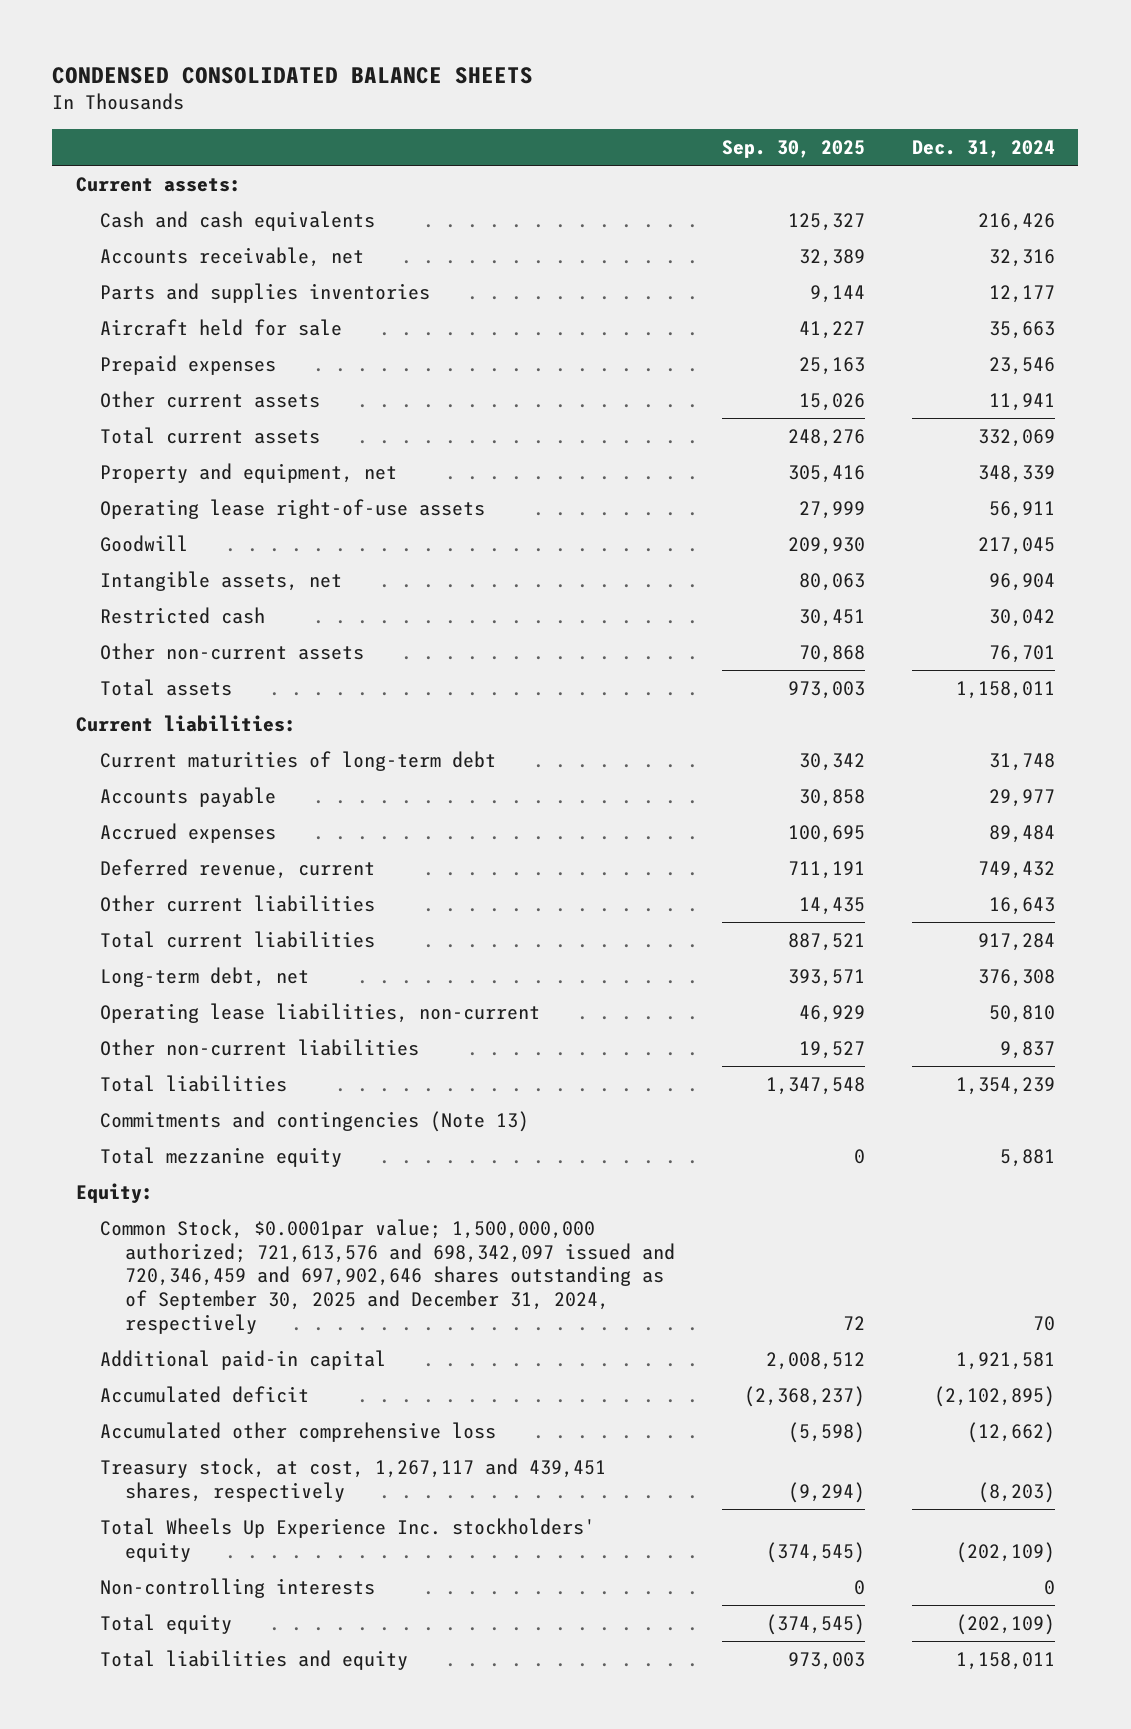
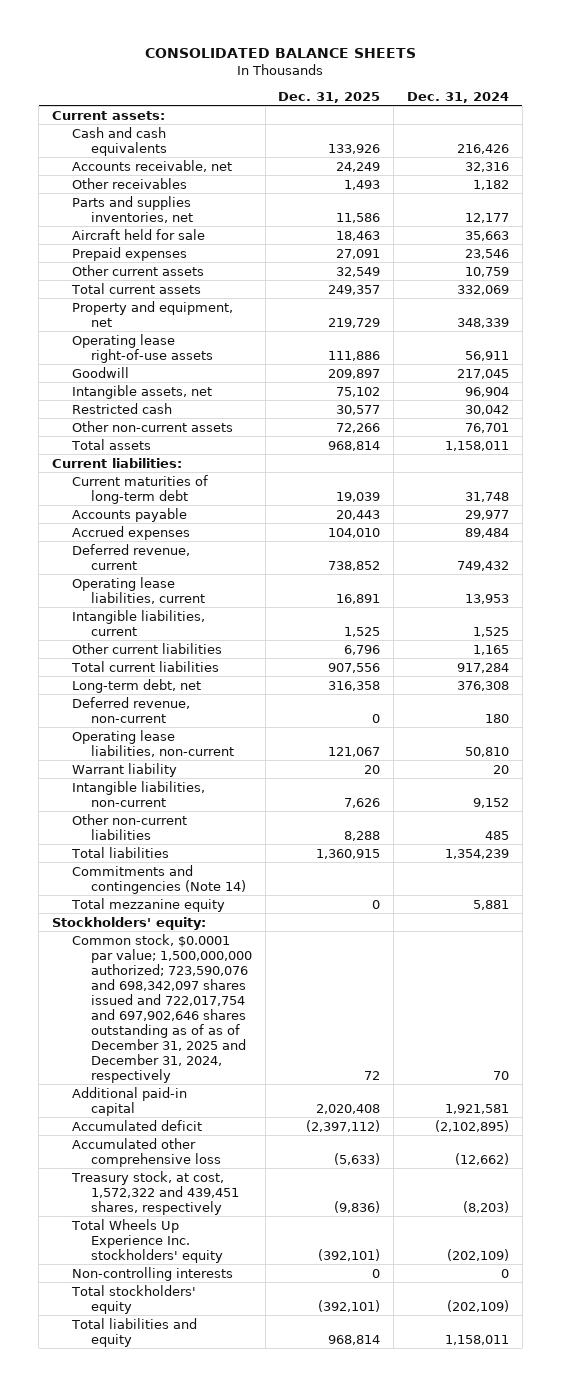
[52,66,534,84] CONDENSED CONSOLIDATED BALANCE SHEETS -> [145,48,417,59] CONSOLIDATED BALANCE SHEETS
[721,139,865,158] Sep. 30, 2025 -> none
none -> [278,91,381,103] Dec. 31, 2025
none -> [71,177,187,189] Other receivables
[100,282,431,303] Parts and supplies inventories -> [71,195,193,223] Parts and supplies inventories, net
[988,392,1055,411] 11,941 -> [464,266,509,277] 10,759
none -> [71,576,205,604] Operating lease liabilities, current
none -> [71,609,205,636] Intangible liabilities, current
[988,896,1055,915] 16,643 -> [472,644,509,655] 1,165
none -> [71,696,190,723] Deferred revenue, non-current
none -> [71,762,177,777] Warrant liability
none -> [71,780,205,807] Intangible liabilities, non-current
[999,1040,1055,1059] 9,837 -> [484,830,509,840] 485
[100,1110,530,1132] Commitments and contingencies (Note 13) -> [71,864,246,894] Commitments and contingencies (Note 14)
[75,1182,153,1203] Equity: -> [52,916,207,930] Stockholders' equity:
[100,1218,675,1334] Common Stock, $0.0001par value; 1,500,000,000 authorized; 721,613,576 and 698,342,097 issued and 720,346,459 and 697,902,646 shares outstanding as of September 30, 2025 and December 31, 2024, respectively -> [71,933,252,1083] Common stock, $0.0001 par value; 1,500,000,000 authorized; 723,590,076 and 698,342,097 shares issued and 722,017,754 and 697,902,646 shares outstanding as of as of December 31, 2025 and December 31, 2024, respectively
[100,1457,607,1502] Treasury stock, at cost, 1,267,117 and 439,451 shares, respectively -> [70,1170,239,1215] Treasury stock, at cost, 1,572,322 and 439,451 shares, respectively
[100,1613,233,1634] Total equity -> [70,1284,196,1314] Total stockholders' equity

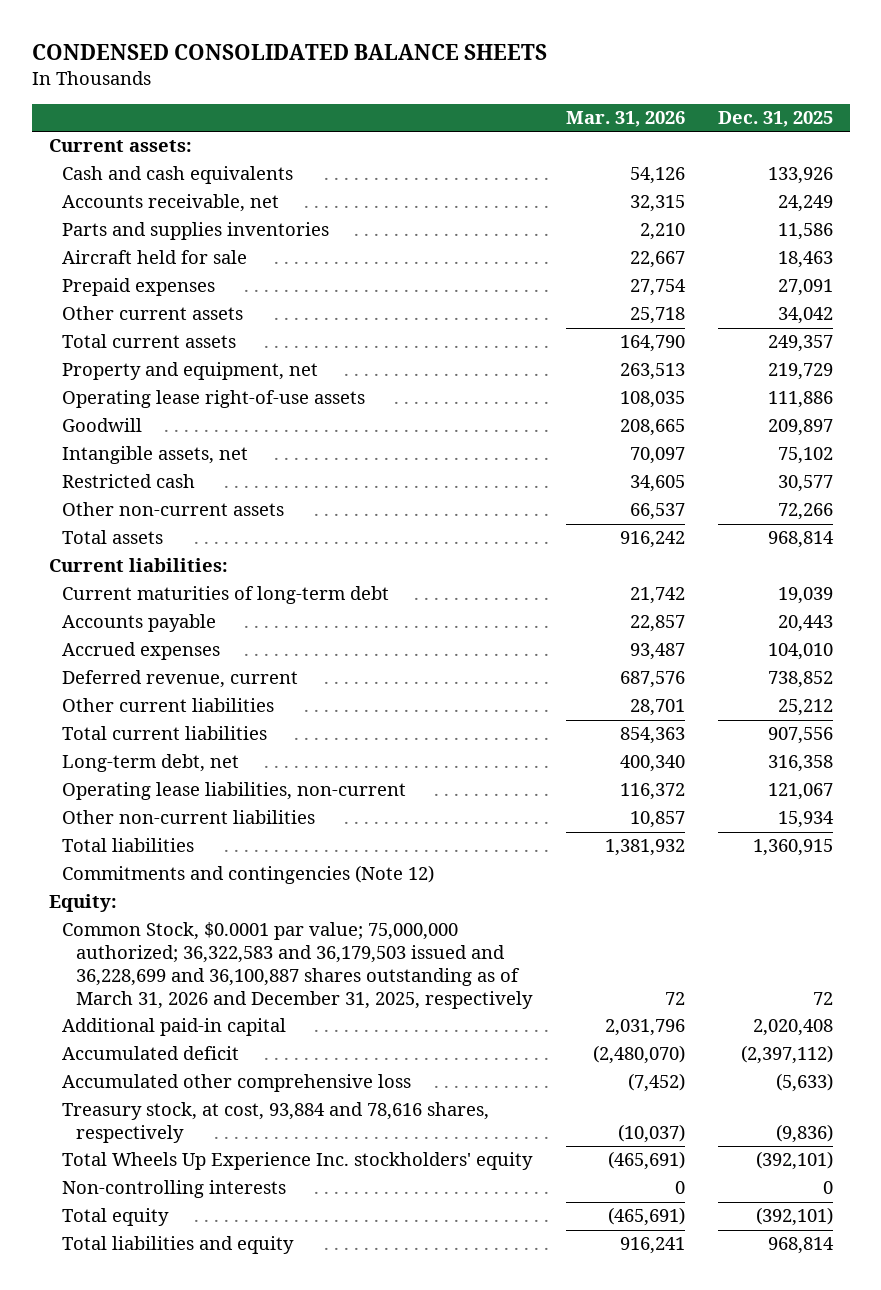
[145,48,417,59] CONSOLIDATED BALANCE SHEETS -> [31,44,547,61] CONDENSED CONSOLIDATED BALANCE SHEETS
[406,91,509,103] Dec. 31, 2024 -> none
none -> [565,111,685,128] Mar. 31, 2026
[71,177,187,189] Other receivables -> none
[71,195,193,223] Parts and supplies inventories, net -> [62,222,330,241] Parts and supplies inventories
[336,266,381,277] 32,549 -> [777,307,833,325] 34,042
[71,576,205,604] Operating lease liabilities, current -> none
[71,609,205,636] Intangible liabilities, current -> none
[344,644,381,655] 6,796 -> [777,699,833,717] 25,212
[71,696,190,723] Deferred revenue, non-current -> none
[71,762,177,777] Warrant liability -> none
[71,780,205,807] Intangible liabilities, non-current -> none
[344,830,381,841] 8,288 -> [777,811,834,829] 15,934
[70,897,225,912] Total mezzanine equity -> none
[71,864,246,894] Commitments and contingencies (Note 14) -> [62,865,435,885] Commitments and contingencies (Note 12)
[52,916,207,930] Stockholders' equity: -> [48,894,117,913] Equity:
[71,933,252,1083] Common stock, $0.0001 par value; 1,500,000,000 authorized; 723,590,076 and 698,342,097 shares issued and 722,017,754 and 697,902,646 shares outstanding as of as of December 31, 2025 and December 31, 2024, respectively -> [62,922,533,1010] Common Stock, $0.0001 par value; 75,000,000 authorized; 36,322,583 and 36,179,503 issued and 36,228,699 and 36,100,887 shares outstanding as of March 31, 2026 and December 31, 2025, respectively
[70,1170,239,1215] Treasury stock, at cost, 1,572,322 and 439,451 shares, respectively -> [62,1102,490,1144] Treasury stock, at cost, 93,884 and 78,616 shares, respectively
[70,1284,196,1314] Total stockholders' equity -> [62,1208,170,1227] Total equity

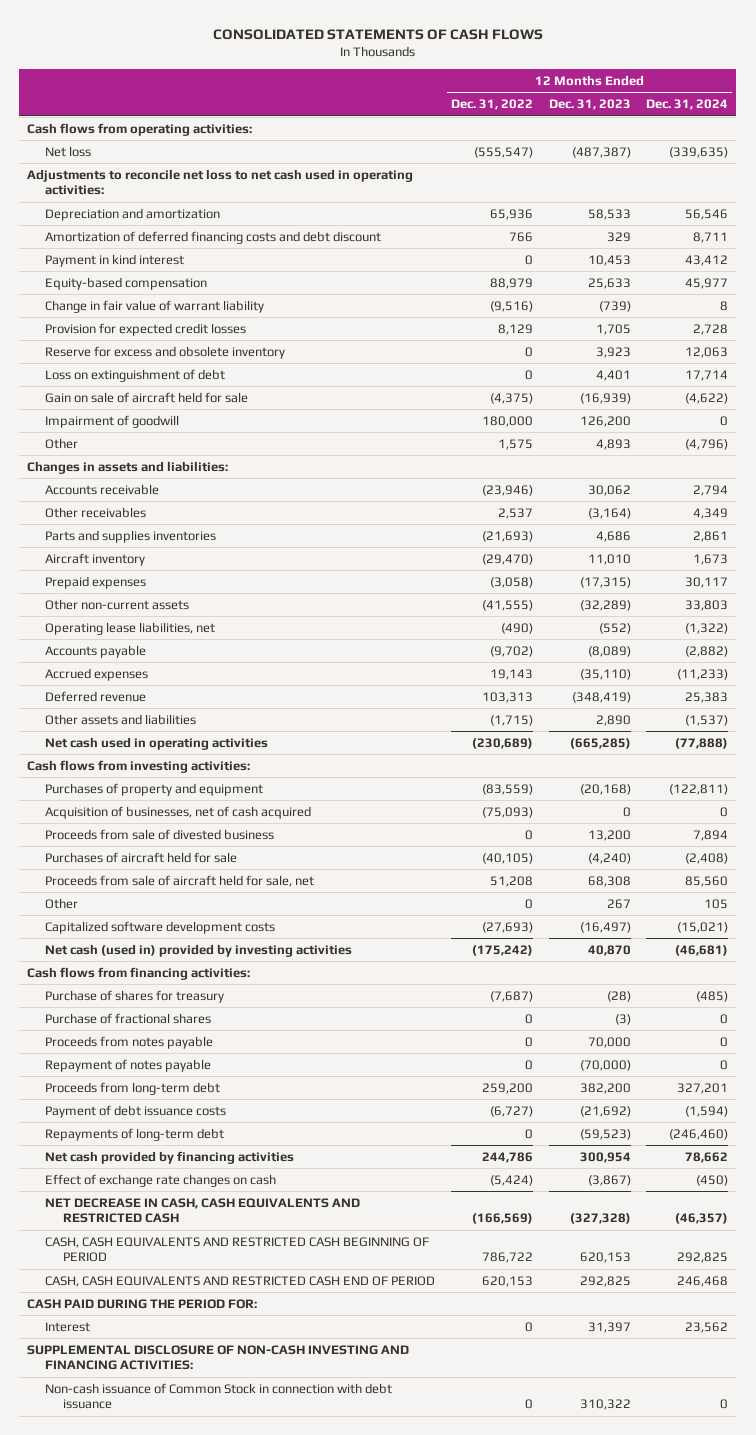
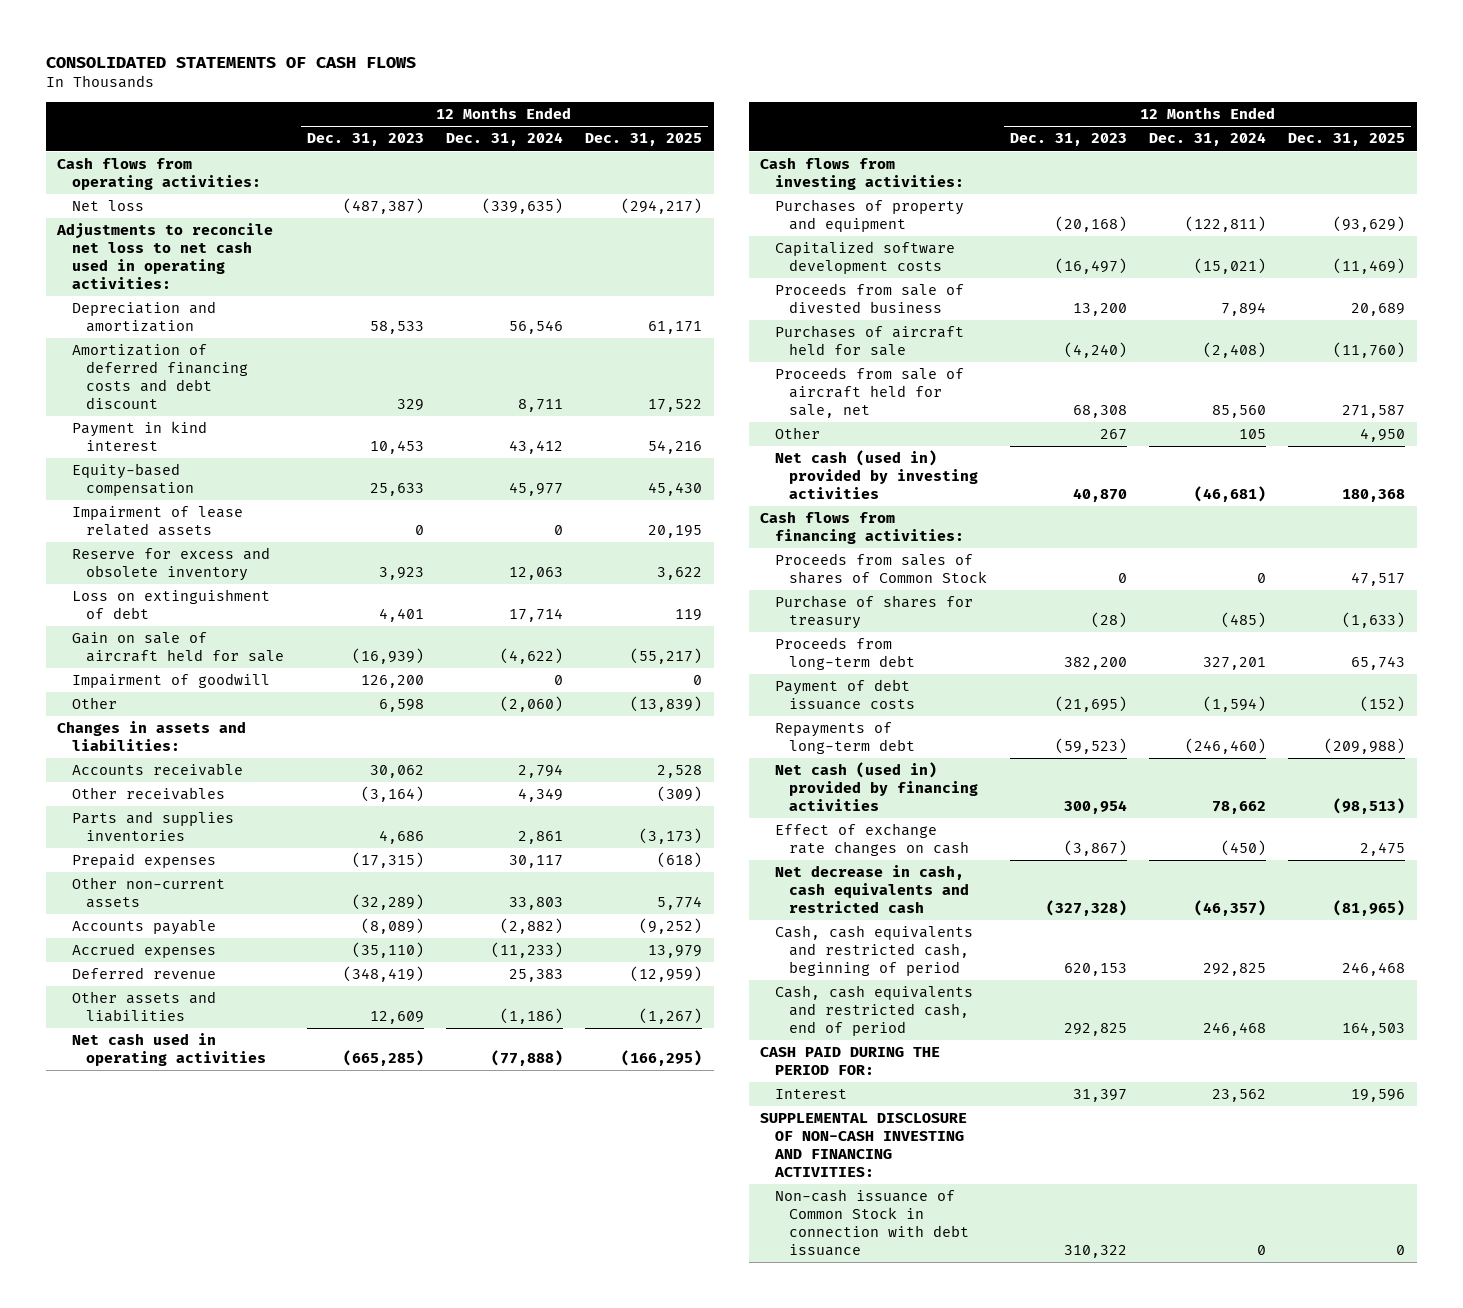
[450,99,533,111] Dec. 31, 2022 -> none
none -> [585,133,703,147] Dec. 31, 2025
[45,299,265,313] Change in fair value of warrant liability -> none
[45,322,247,336] Provision for expected credit losses -> none
none -> [71,506,243,537] Impairment of lease related assets
[595,438,631,450] 4,893 -> [378,699,424,713] 6,598
[685,438,729,450] (4,796) -> [499,696,563,713] (2,060)
[45,552,146,566] Aircraft inventory -> none
[45,621,216,635] Operating lease liabilities, net -> none
[595,714,631,726] 2,890 -> [369,1011,424,1025] 12,609
[685,714,729,726] (1,537) -> [499,1008,563,1025] (1,186)
[45,805,312,819] Acquisition of businesses, net of cash acquired -> none
[45,920,276,934] Capitalized software development costs -> [774,241,955,275] Capitalized software development costs
none -> [774,553,988,585] Proceeds from sales of shares of Common Stock
[45,1012,212,1024] Purchase of fractional shares -> none
[45,1035,214,1049] Proceeds from notes payable -> none
[45,1058,212,1072] Repayment of notes payable -> none
[579,1105,631,1117] (21,692) -> [1054,696,1127,713] (21,695)
[45,1150,295,1164] Net cash provided by financing activities -> [774,762,979,812] Net cash (used in) provided by financing activities
[45,1197,361,1224] NET DECREASE IN CASH, CASH EQUIVALENTS AND RESTRICTED CASH -> [774,865,970,914] Net decrease in cash, cash equivalents and restricted cash
[45,1236,430,1263] CASH, CASH EQUIVALENTS AND RESTRICTED CASH BEGINNING OF PERIOD -> [774,925,973,977] Cash, cash equivalents and restricted cash, beginning of period
[45,1275,436,1287] CASH, CASH EQUIVALENTS AND RESTRICTED CASH END OF PERIOD -> [774,985,973,1037] Cash, cash equivalents and restricted cash, end of period

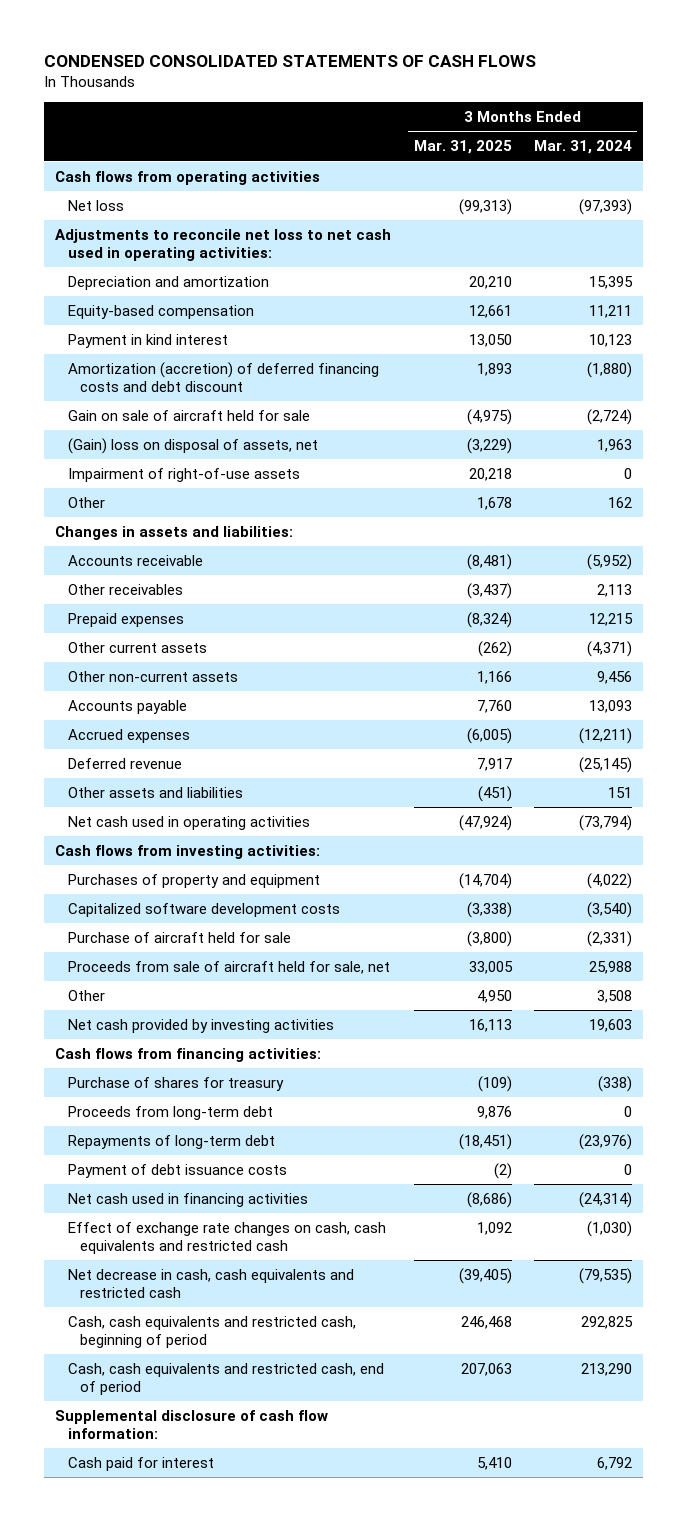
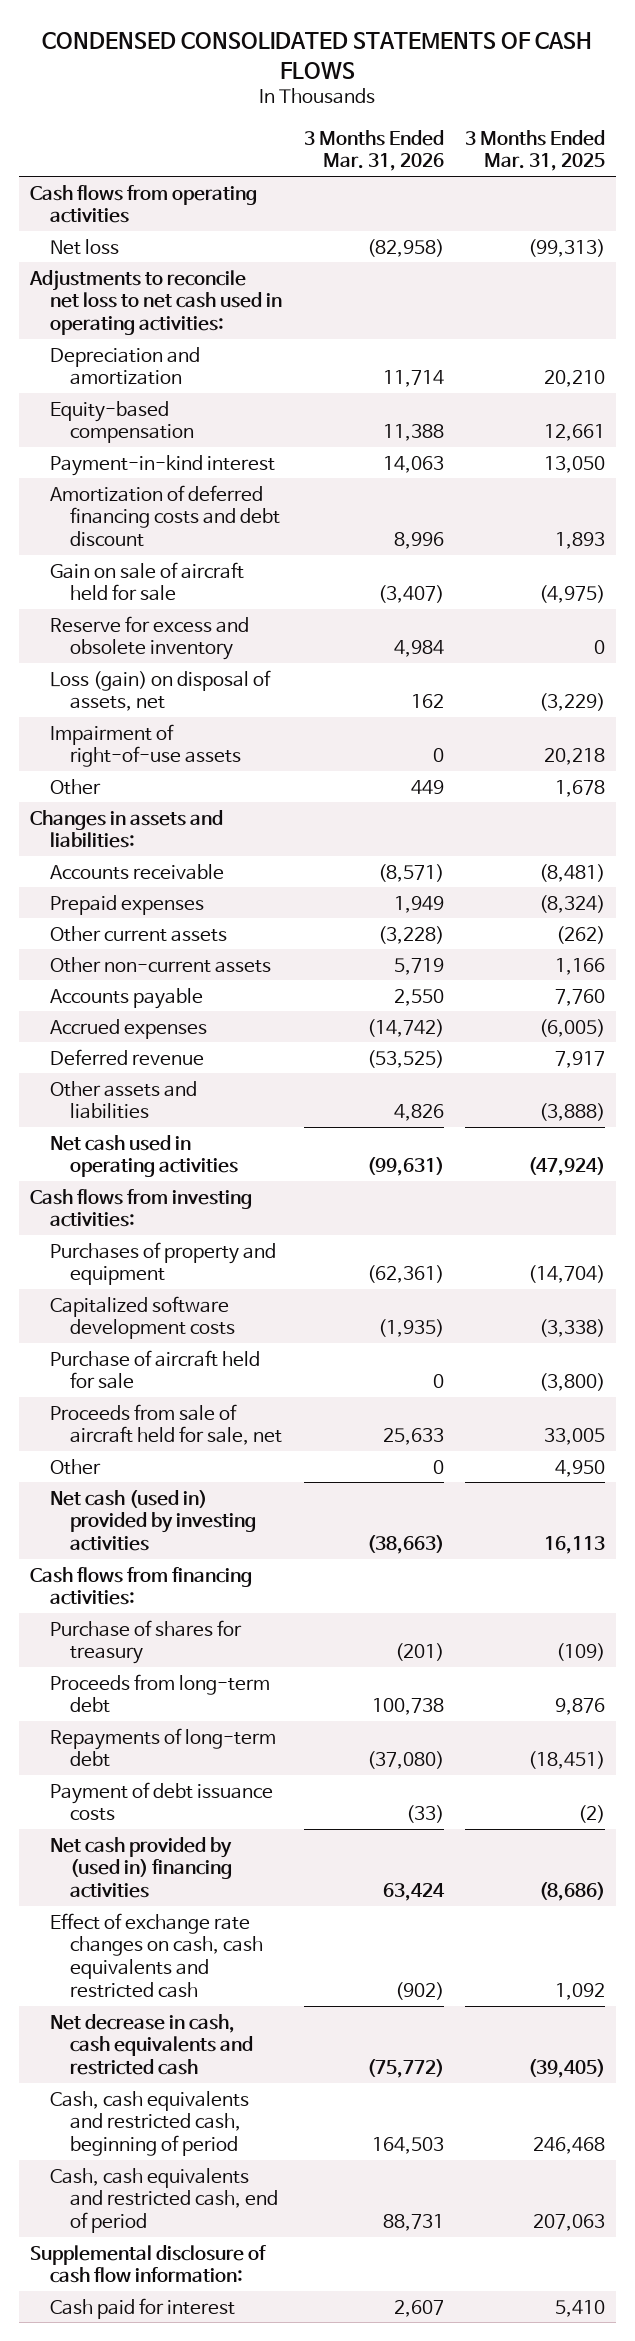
[533,140,632,155] Mar. 31, 2024 -> none
none -> [303,129,444,172] 3 Months Ended Mar. 31, 2026
[67,333,228,348] Payment in kind interest -> [50,454,276,476] Payment-in-kind interest
[67,361,379,392] Amortization (accretion) of deferred financing costs and debt discount -> [50,484,281,547] Amortization of deferred financing costs and debt discount
none -> [50,615,250,661] Reserve for excess and obsolete inventory
[67,437,318,454] (Gain) loss on disposal of assets, net -> [50,669,272,712] Loss (gain) on disposal of assets, net
[67,583,183,595] Other receivables -> none
[477,785,512,802] (451) -> [539,1103,606,1122] (3,888)
[67,1018,334,1033] Net cash provided by investing activities -> [50,1489,257,1551] Net cash (used in) provided by investing activities
[67,1192,308,1207] Net cash used in financing activities -> [50,1836,233,1898] Net cash provided by (used in) financing activities

